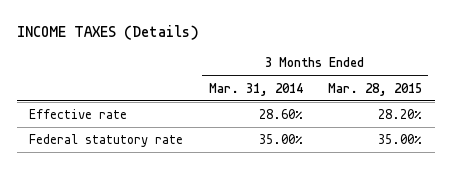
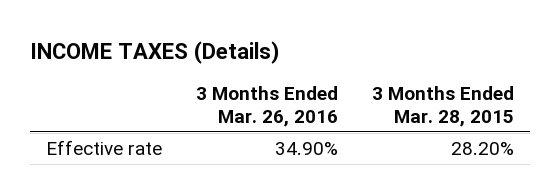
[208,82,303,96] Mar. 31, 2014 -> none
none -> [196,86,339,128] 3 Months Ended Mar. 26, 2016
[29,134,184,148] Federal statutory rate -> none

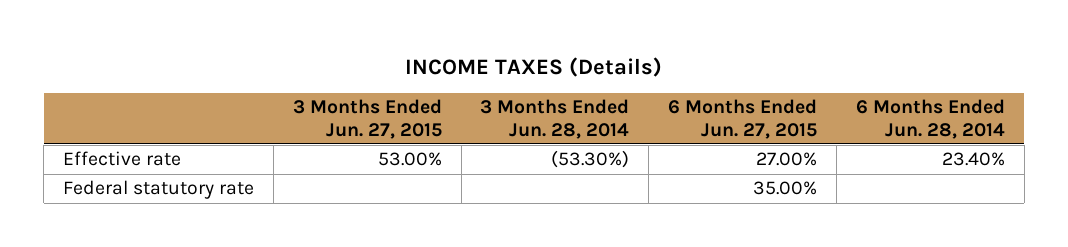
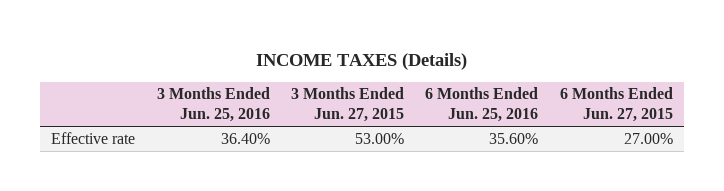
[480,99,630,139] 3 Months Ended Jun. 28, 2014 -> none
[855,99,1005,139] 6 Months Ended Jun. 28, 2014 -> none
none -> [156,87,270,123] 3 Months Ended Jun. 25, 2016
none -> [425,87,539,123] 6 Months Ended Jun. 25, 2016
[62,180,254,200] Federal statutory rate -> none

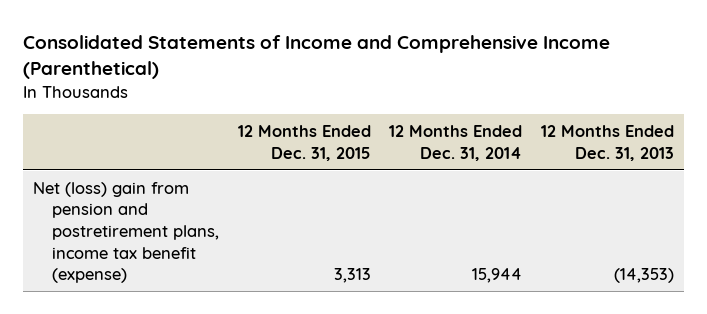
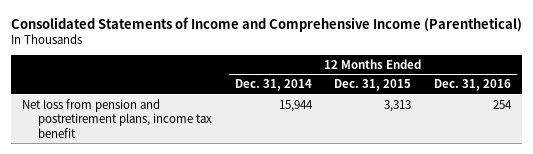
[541,125,675,161] 12 Months Ended Dec. 31, 2013 -> none
none -> [434,79,512,92] Dec. 31, 2016
[32,181,219,284] Net (loss) gain from pension and postretirement plans, income tax benefit (expense) -> [22,98,213,138] Net loss from pension and postretirement plans, income tax benefit

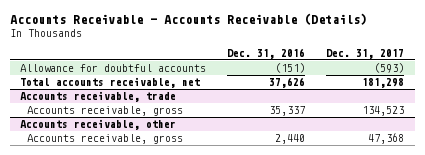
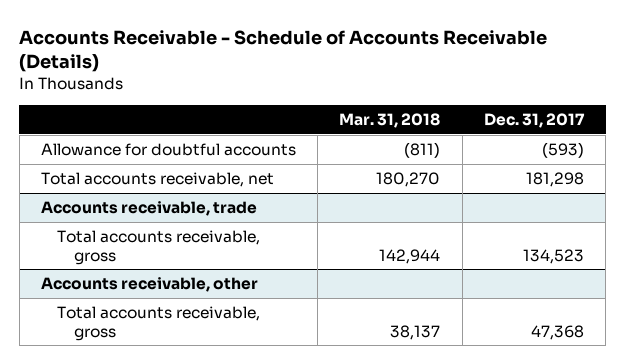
[9,13,367,26] Accounts Receivable - Accounts Receivable (Details) -> [19,29,548,73] Accounts Receivable - Schedule of Accounts Receivable (Details)
[227,47,306,59] Dec. 31, 2016 -> none
none -> [339,113,441,129] Mar. 31, 2018
[27,106,184,117] Accounts receivable, gross -> [57,230,261,265] Total accounts receivable, gross
[27,134,184,145] Accounts receivable, gross -> [57,306,261,341] Total accounts receivable, gross

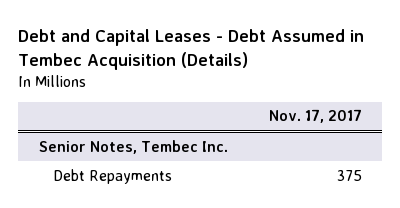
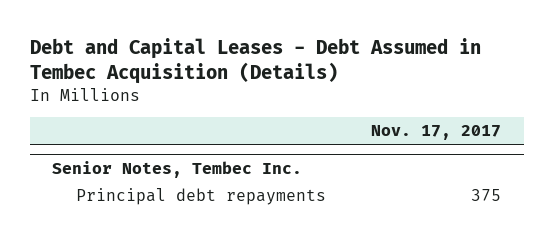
[53,168,173,184] Debt Repayments -> [76,188,327,206] Principal debt repayments

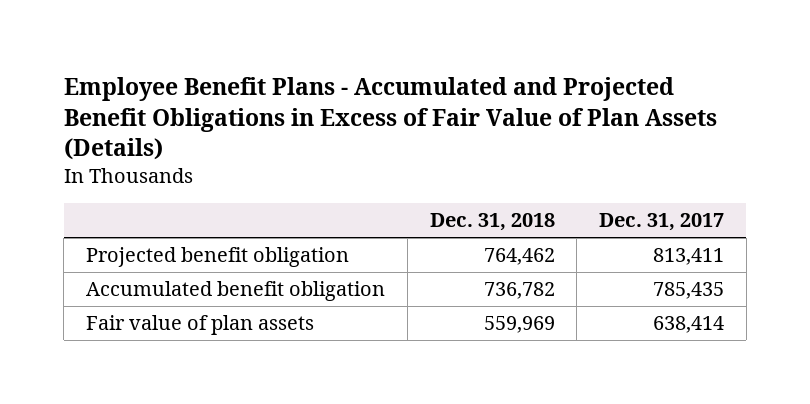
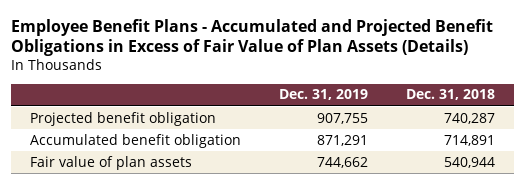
[598,213,724,232] Dec. 31, 2017 -> none
none -> [278,89,368,101] Dec. 31, 2019
[483,248,555,266] 764,462 -> [444,112,496,124] 740,287
[483,282,555,300] 736,782 -> [444,134,496,146] 714,891
[483,316,555,334] 559,969 -> [444,156,496,168] 540,944

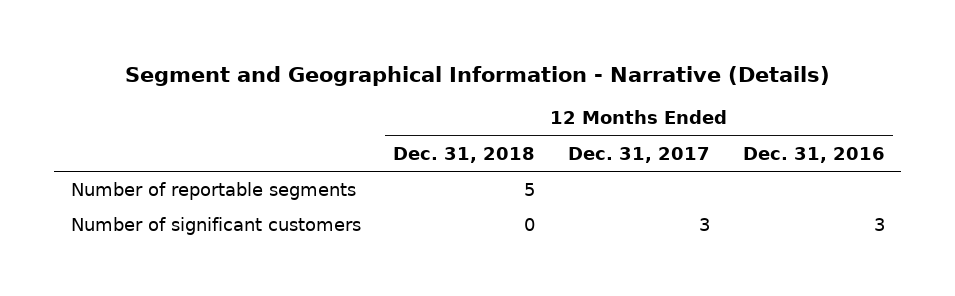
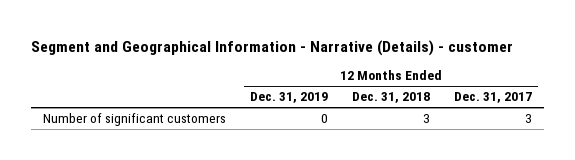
[124,66,830,87] Segment and Geographical Information - Narrative (Details) -> [30,39,513,56] Segment and Geographical Information - Narrative (Details) - customer
[742,146,885,163] Dec. 31, 2016 -> none
none -> [249,92,328,104] Dec. 31, 2019
[70,182,356,201] Number of reportable segments -> none
[524,218,536,232] 0 -> [422,114,430,124] 3

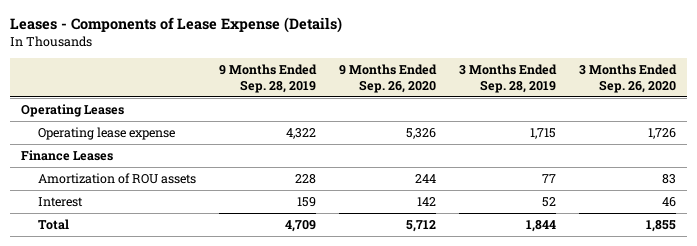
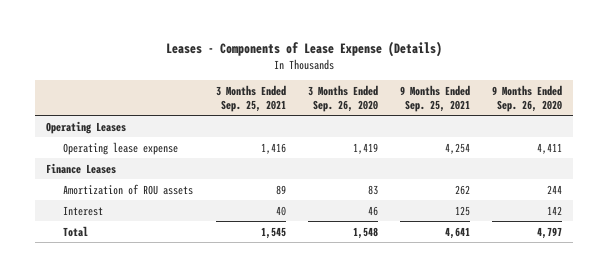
[219,64,318,94] 9 Months Ended Sep. 28, 2019 -> none
[458,64,557,94] 3 Months Ended Sep. 28, 2019 -> none
none -> [215,84,286,112] 3 Months Ended Sep. 25, 2021
none -> [399,84,470,112] 9 Months Ended Sep. 25, 2021
[405,127,436,139] 5,326 -> [536,142,562,154] 4,411
[647,127,676,139] 1,726 -> [352,142,378,154] 1,419
[405,219,436,232] 5,712 -> [536,226,562,239] 4,797
[645,219,676,232] 1,855 -> [352,226,378,239] 1,548

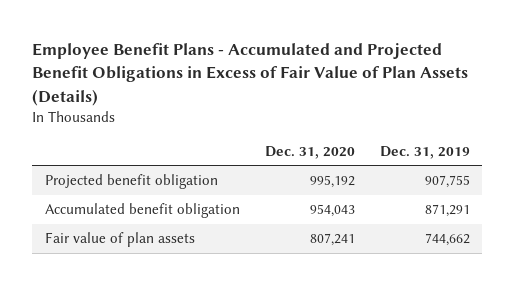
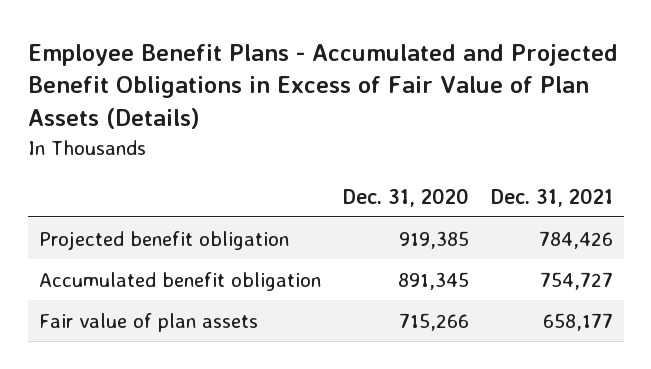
[379,145,470,159] Dec. 31, 2019 -> none
none -> [490,187,613,207] Dec. 31, 2021
[309,175,355,189] 995,192 -> [398,230,469,249] 919,385
[309,204,355,218] 954,043 -> [397,271,469,290] 891,345
[309,233,355,247] 807,241 -> [398,312,469,331] 715,266

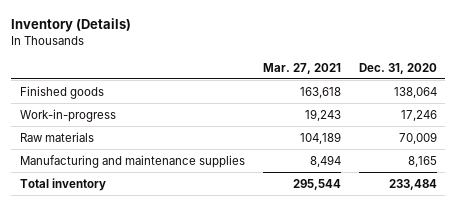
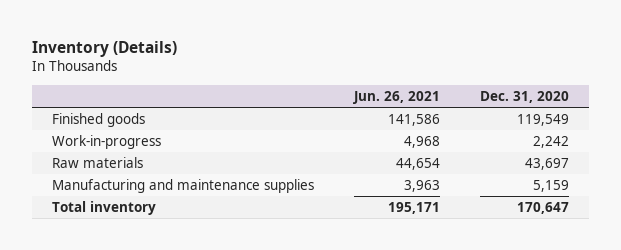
[262,62,341,74] Mar. 27, 2021 -> none
none -> [352,91,440,105] Jun. 26, 2021
[393,86,437,98] 138,064 -> [517,114,570,127] 119,549
[400,109,437,121] 17,246 -> [533,136,570,149] 2,242
[398,131,437,144] 70,009 -> [525,158,570,171] 43,697
[407,155,437,167] 8,165 -> [533,180,570,193] 5,159
[388,178,437,190] 233,484 -> [517,202,570,215] 170,647

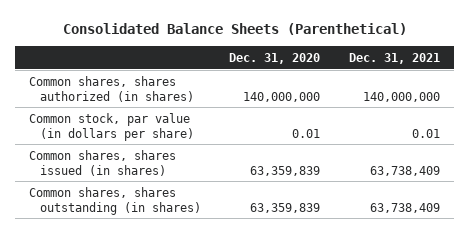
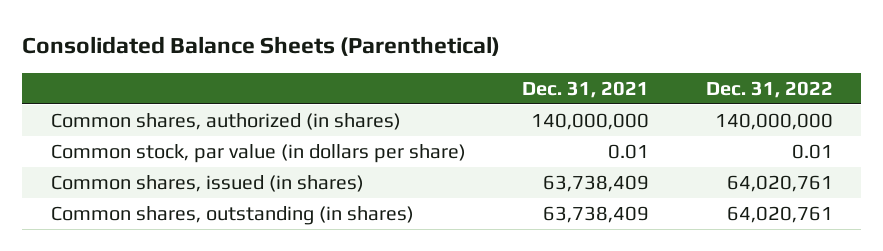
[229,53,321,65] Dec. 31, 2020 -> none
none -> [705,80,833,98] Dec. 31, 2022
[29,75,194,102] Common shares, shares authorized (in shares) -> [50,112,401,130] Common shares, authorized (in shares)
[29,149,177,176] Common shares, shares issued (in shares) -> [50,174,364,192] Common shares, issued (in shares)
[29,186,201,215] Common shares, shares outstanding (in shares) -> [50,205,414,225] Common shares, outstanding (in shares)

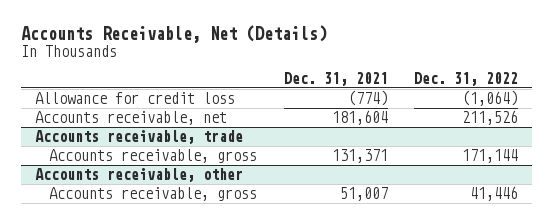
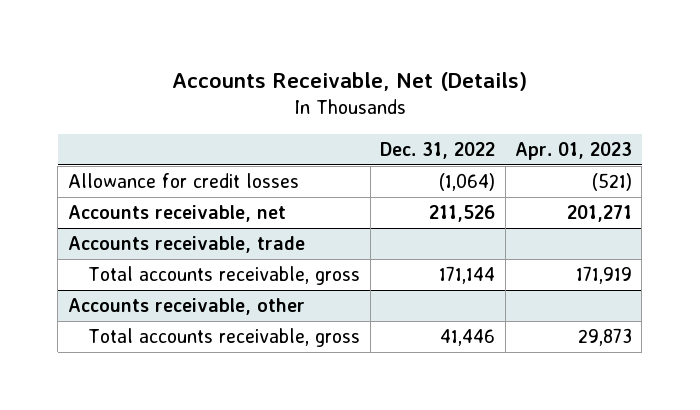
[283,72,388,87] Dec. 31, 2021 -> none
none -> [515,141,633,160] Apr. 01, 2023
[34,92,235,105] Allowance for credit loss -> [67,173,299,189] Allowance for credit losses
[48,149,257,164] Accounts receivable, gross -> [88,266,361,286] Total accounts receivable, gross
[48,187,257,202] Accounts receivable, gross -> [88,328,361,348] Total accounts receivable, gross

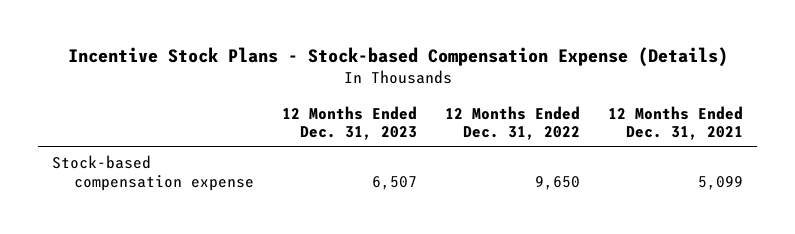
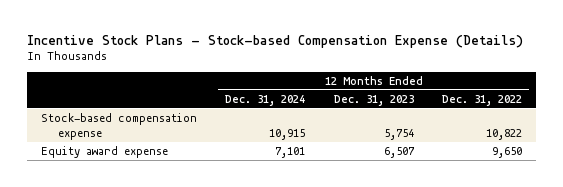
[608,105,744,141] 12 Months Ended Dec. 31, 2021 -> none
none -> [225,94,306,106] Dec. 31, 2024
[371,175,417,190] 6,507 -> [383,128,414,140] 5,754
[535,175,581,190] 9,650 -> [486,128,523,140] 10,822
none -> [40,145,168,158] Equity award expense

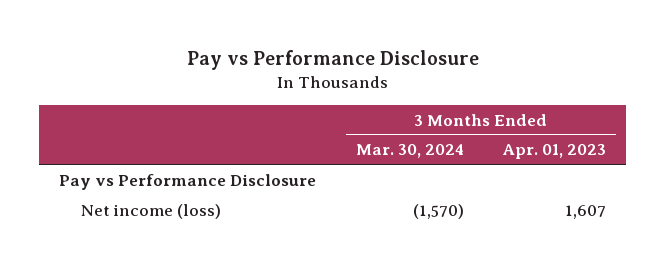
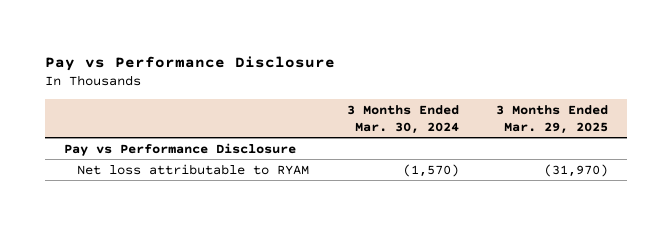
[502,144,607,160] Apr. 01, 2023 -> none
none -> [495,104,608,134] 3 Months Ended Mar. 29, 2025
[81,203,222,219] Net income (loss) -> [77,163,310,175] Net loss attributable to RYAM

